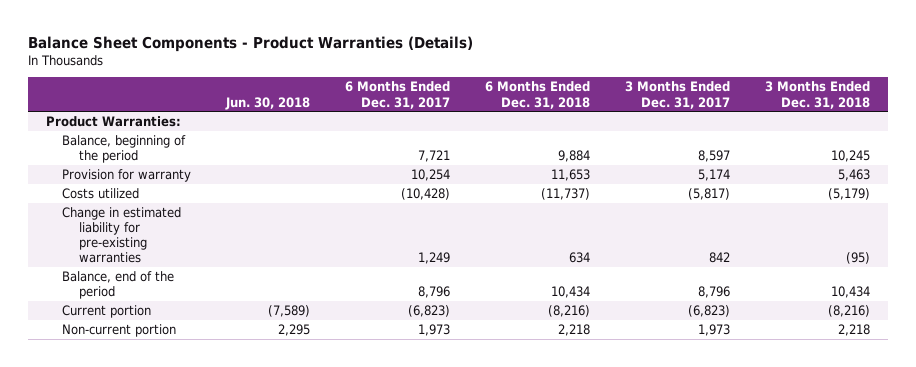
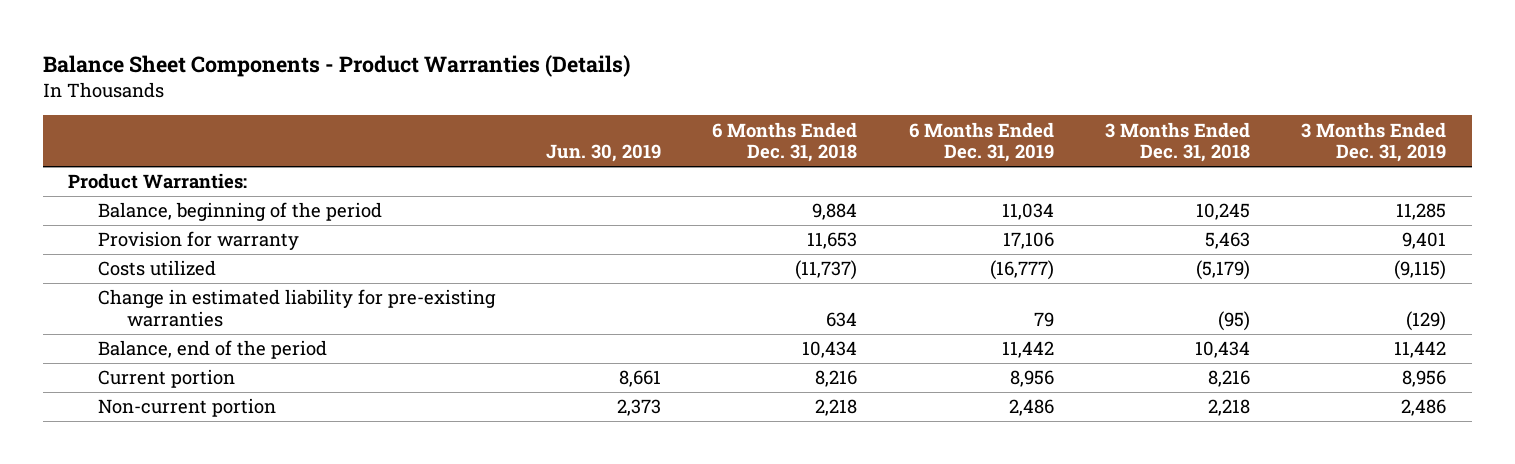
[225,96,311,110] Jun. 30, 2018 -> none
[345,81,451,109] 6 Months Ended Dec. 31, 2017 -> none
[625,81,731,109] 3 Months Ended Dec. 31, 2017 -> none
none -> [545,144,661,163] Jun. 30, 2019
none -> [908,121,1054,163] 6 Months Ended Dec. 31, 2019
none -> [1301,121,1447,163] 3 Months Ended Dec. 31, 2019
[548,304,591,317] (8,216) -> [815,370,858,388] 8,216
[828,304,871,317] (8,216) -> [1207,370,1250,388] 8,216

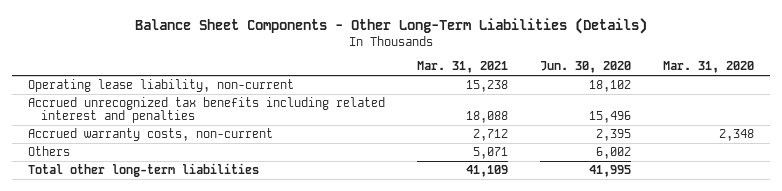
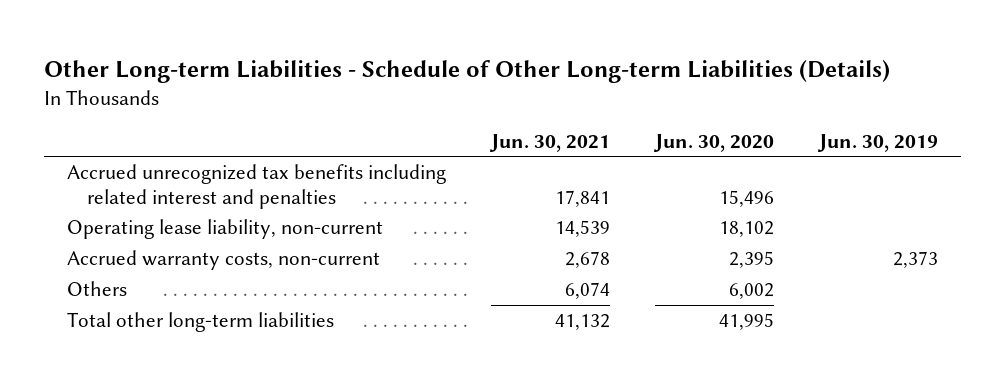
[135,18,648,35] Balance Sheet Components - Other Long-Term Liabilities (Details) -> [44,59,891,83] Other Long-term Liabilities - Schedule of Other Long-term Liabilities (Details)
[417,61,509,74] Mar. 31, 2021 -> none
[663,61,755,74] Mar. 31, 2020 -> none
none -> [489,133,611,152] Jun. 30, 2021
none -> [817,133,939,152] Jun. 30, 2019
[28,79,295,93] Operating lease liability, non-current -> [66,219,383,240] Operating lease liability, non-current

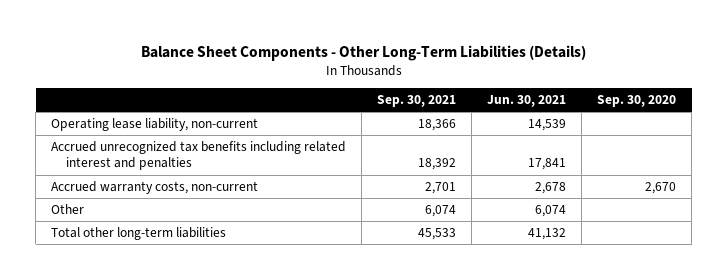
[44,59,891,83] Other Long-term Liabilities - Schedule of Other Long-term Liabilities (Details) -> [140,44,586,61] Balance Sheet Components - Other Long-Term Liabilities (Details)
[653,133,775,152] Jun. 30, 2020 -> none
[817,133,939,152] Jun. 30, 2019 -> none
none -> [377,95,457,108] Sep. 30, 2021
none -> [597,95,677,108] Sep. 30, 2020
[66,164,446,209] Accrued unrecognized tax benefits including related interest and penalties -> [51,141,347,171] Accrued unrecognized tax benefits including related interest and penalties
[66,281,127,297] Others -> [51,204,85,215] Other

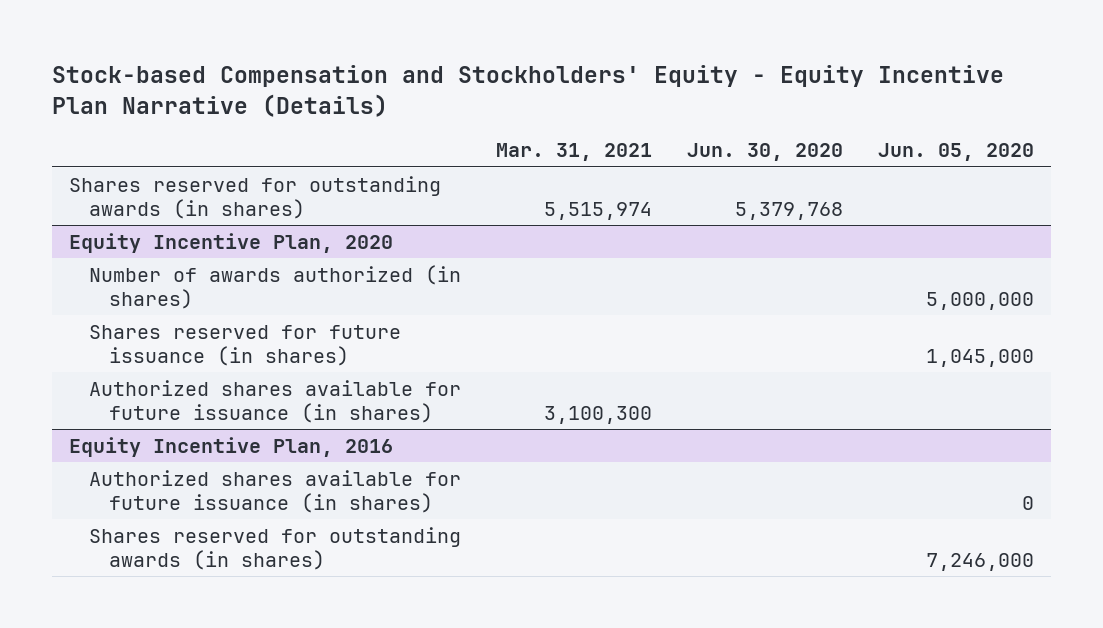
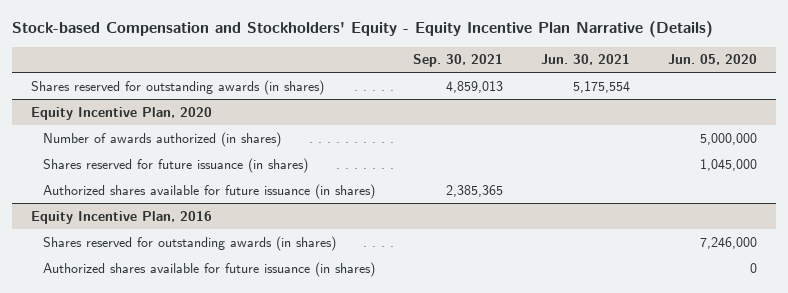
[496,143,653,162] Mar. 31, 2021 -> none
[687,143,844,162] Jun. 30, 2020 -> none
none -> [412,54,503,68] Sep. 30, 2021
none -> [540,54,630,66] Jun. 30, 2021
[89,469,462,514] Authorized shares available for future issuance (in shares) -> [42,261,375,277] Authorized shares available for future issuance (in shares)

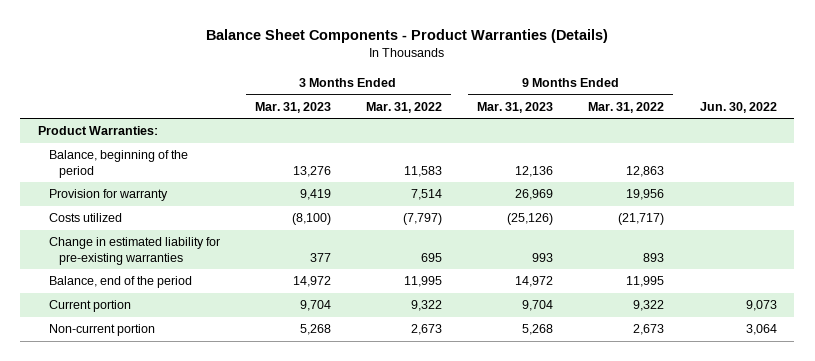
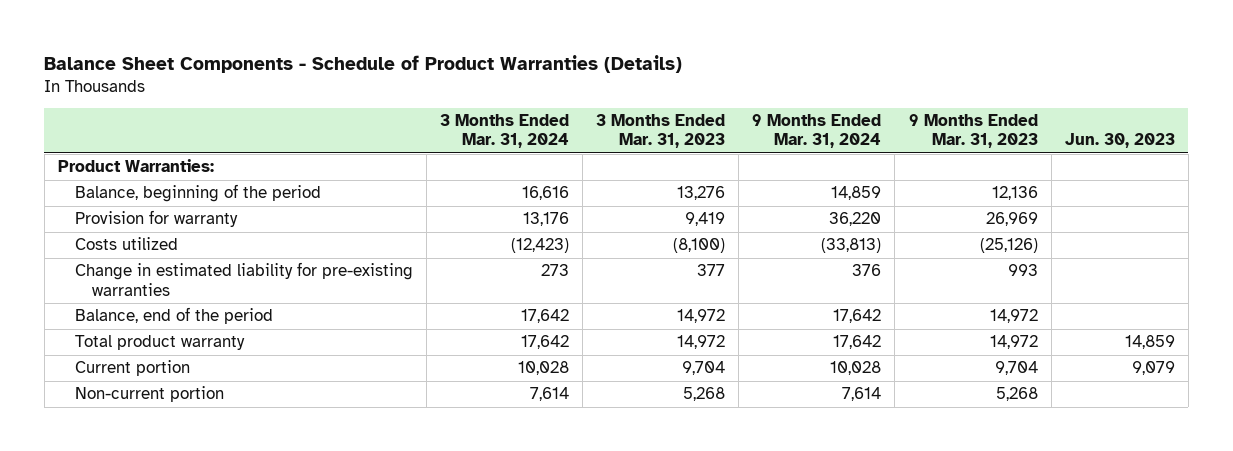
[206,29,609,44] Balance Sheet Components - Product Warranties (Details) -> [44,54,683,73] Balance Sheet Components - Schedule of Product Warranties (Details)
[366,101,443,113] Mar. 31, 2022 -> none
[588,101,665,113] Mar. 31, 2022 -> none
[699,101,777,113] Jun. 30, 2022 -> none
none -> [440,114,570,149] 3 Months Ended Mar. 31, 2024
none -> [752,114,882,149] 9 Months Ended Mar. 31, 2024
none -> [1064,133,1175,149] Jun. 30, 2023
none -> [75,335,246,351] Total product warranty

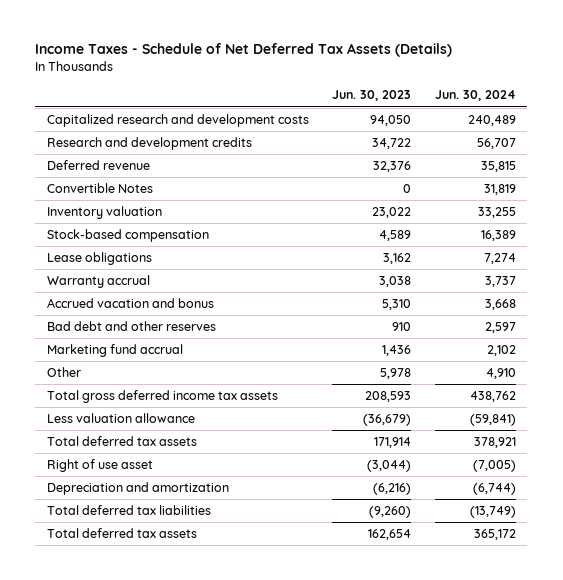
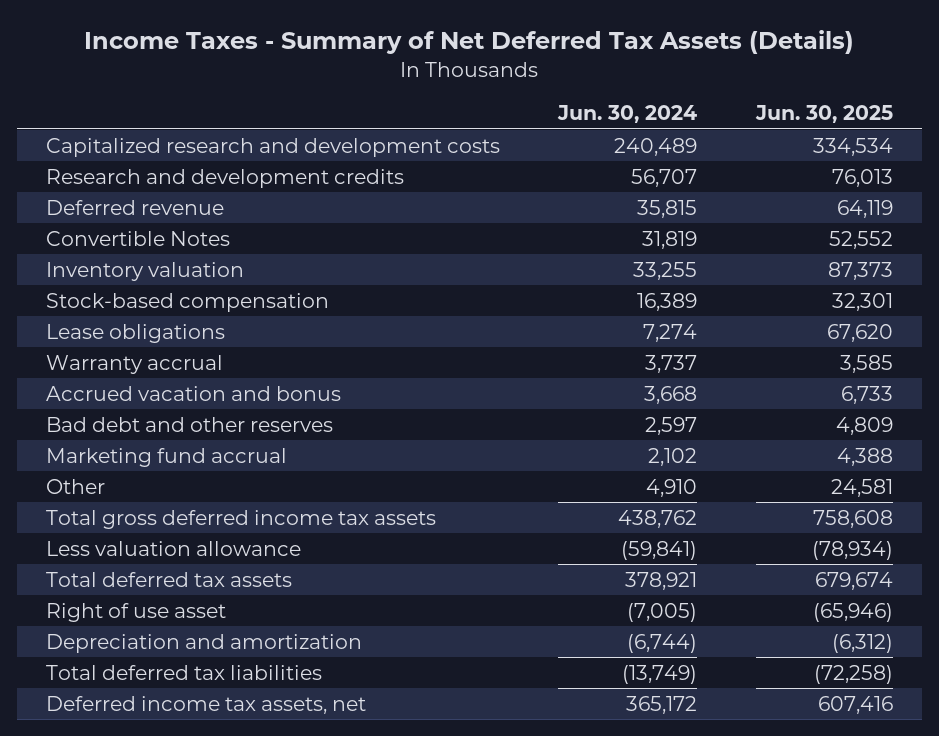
[35,43,453,58] Income Taxes - Schedule of Net Deferred Tax Assets (Details) -> [84,30,855,55] Income Taxes - Summary of Net Deferred Tax Assets (Details)
[332,90,412,102] Jun. 30, 2023 -> none
none -> [754,105,893,124] Jun. 30, 2025
[46,527,197,538] Total deferred tax assets -> [46,695,367,714] Deferred income tax assets, net

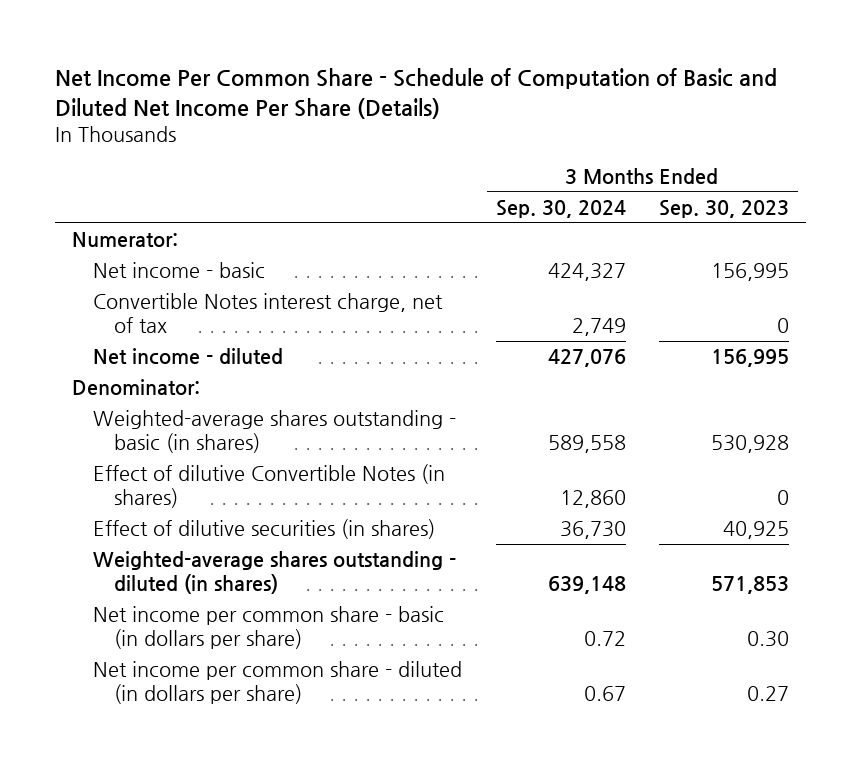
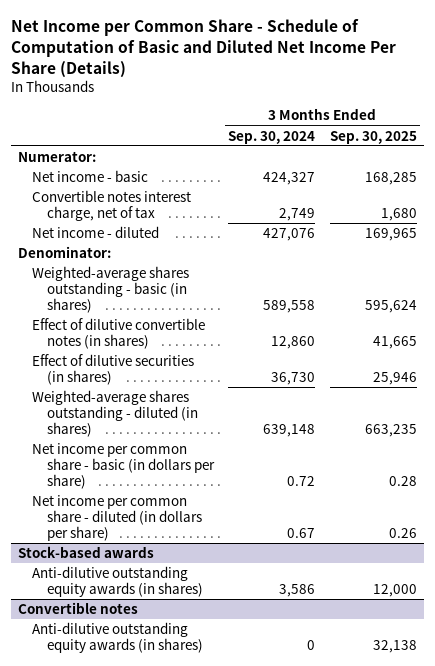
[54,67,777,119] Net Income Per Common Share - Schedule of Computation of Basic and Diluted Net Income Per Share (Details) -> [10,18,396,78] Net Income per Common Share - Schedule of Computation of Basic and Diluted Net Income Per Share (Details)
[659,199,790,218] Sep. 30, 2023 -> none
none -> [329,130,417,144] Sep. 30, 2025
[92,293,443,333] Convertible Notes interest charge, net of tax -> [32,190,192,222] Convertible notes interest charge, net of tax
[92,464,445,508] Effect of dilutive Convertible Notes (in shares) -> [32,318,206,350] Effect of dilutive convertible notes (in shares)
none -> [18,546,155,559] Stock-based awards
none -> [32,566,203,598] Anti-dilutive outstanding equity awards (in shares)
none -> [18,602,139,615] Convertible notes
none -> [32,622,203,654] Anti-dilutive outstanding equity awards (in shares)

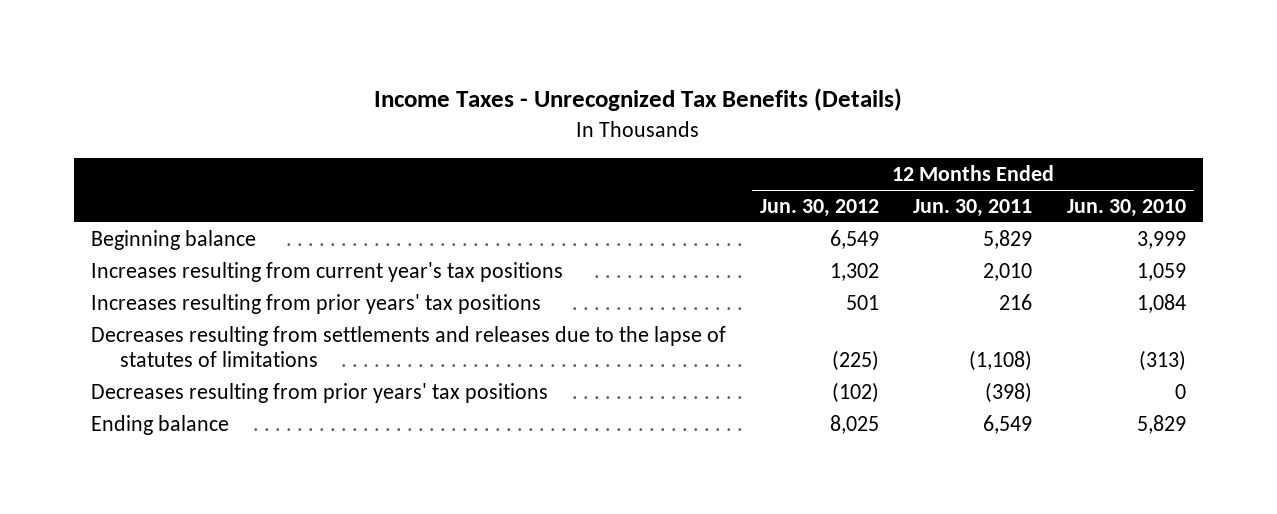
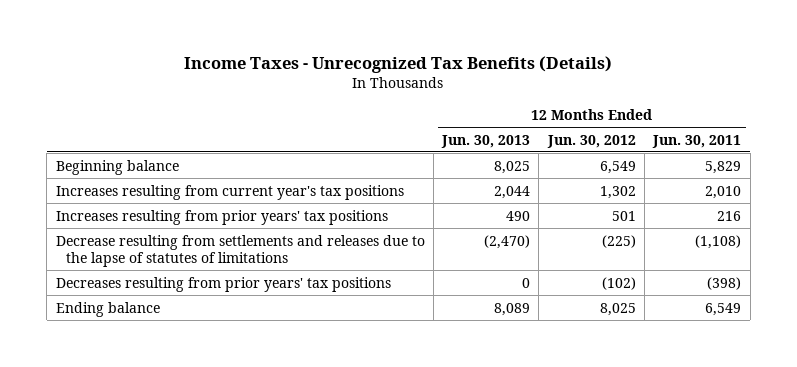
[1066,198,1186,217] Jun. 30, 2010 -> none
none -> [441,134,531,148] Jun. 30, 2013
[90,325,726,368] Decreases resulting from settlements and releases due to the lapse of statutes of limitations -> [55,234,425,267] Decrease resulting from settlements and releases due to the lapse of statutes of limitations

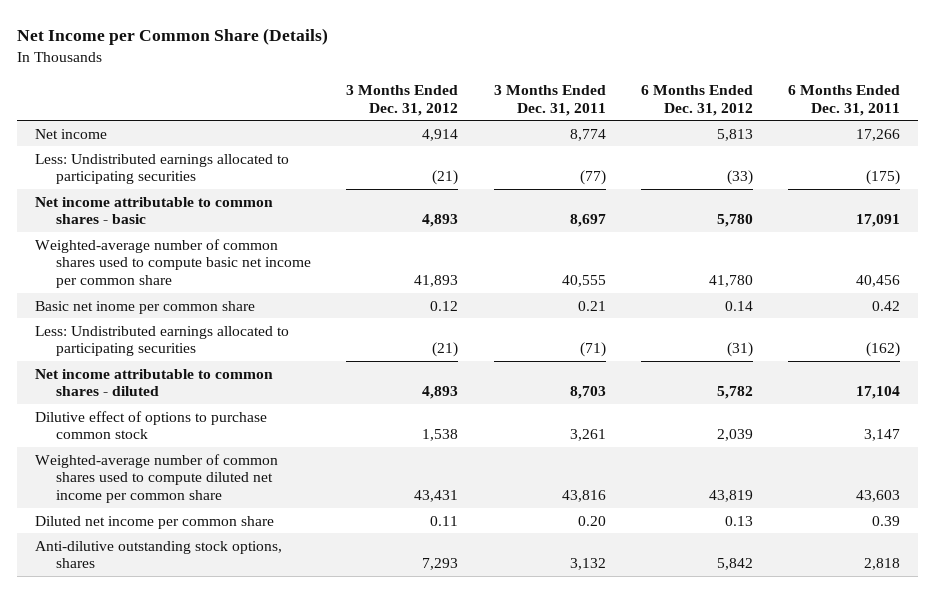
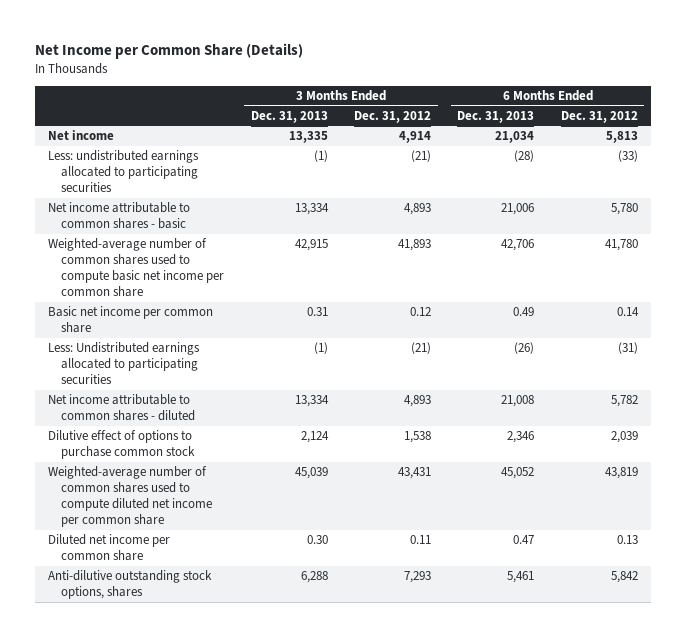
[493,85,606,116] 3 Months Ended Dec. 31, 2011 -> none
[788,85,901,116] 6 Months Ended Dec. 31, 2011 -> none
none -> [250,110,328,123] Dec. 31, 2013
none -> [457,110,535,123] Dec. 31, 2013
[35,153,290,185] Less: Undistributed earnings allocated to participating securities -> [47,150,199,193] Less: undistributed earnings allocated to participating securities
[35,300,256,314] Basic net inome per common share -> [47,306,213,334] Basic net income per common share

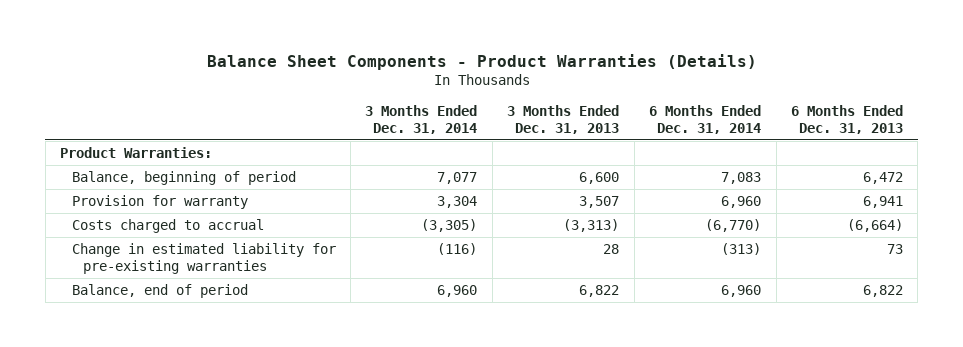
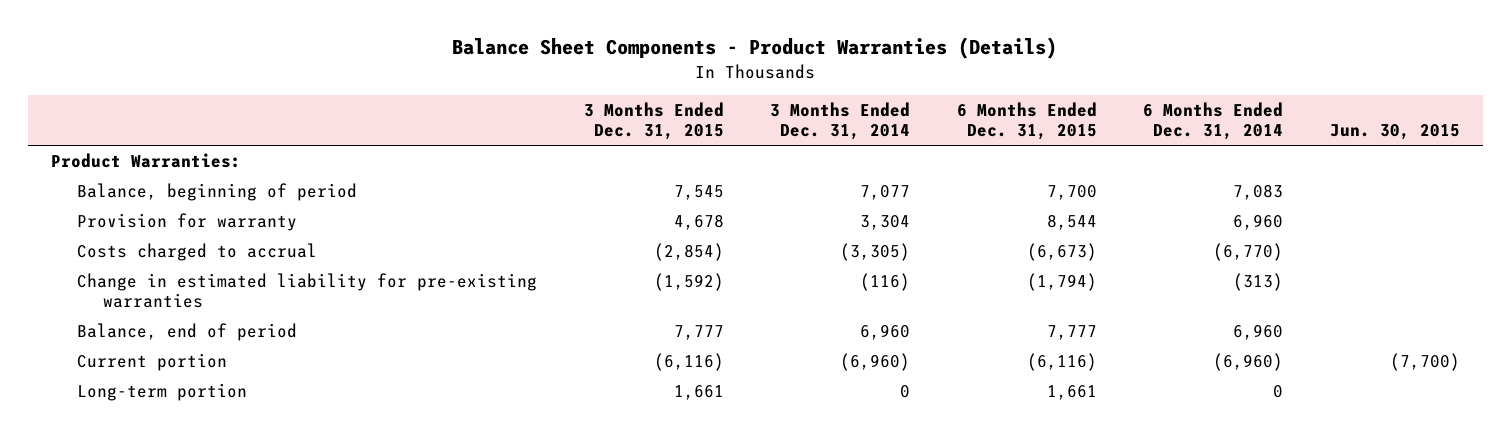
[507,104,620,135] 3 Months Ended Dec. 31, 2013 -> none
[790,104,903,135] 6 Months Ended Dec. 31, 2013 -> none
none -> [583,101,724,141] 3 Months Ended Dec. 31, 2015
none -> [956,101,1097,141] 6 Months Ended Dec. 31, 2015
none -> [1329,124,1460,141] Jun. 30, 2015
none -> [77,353,228,372] Current portion
none -> [77,383,248,402] Long-term portion

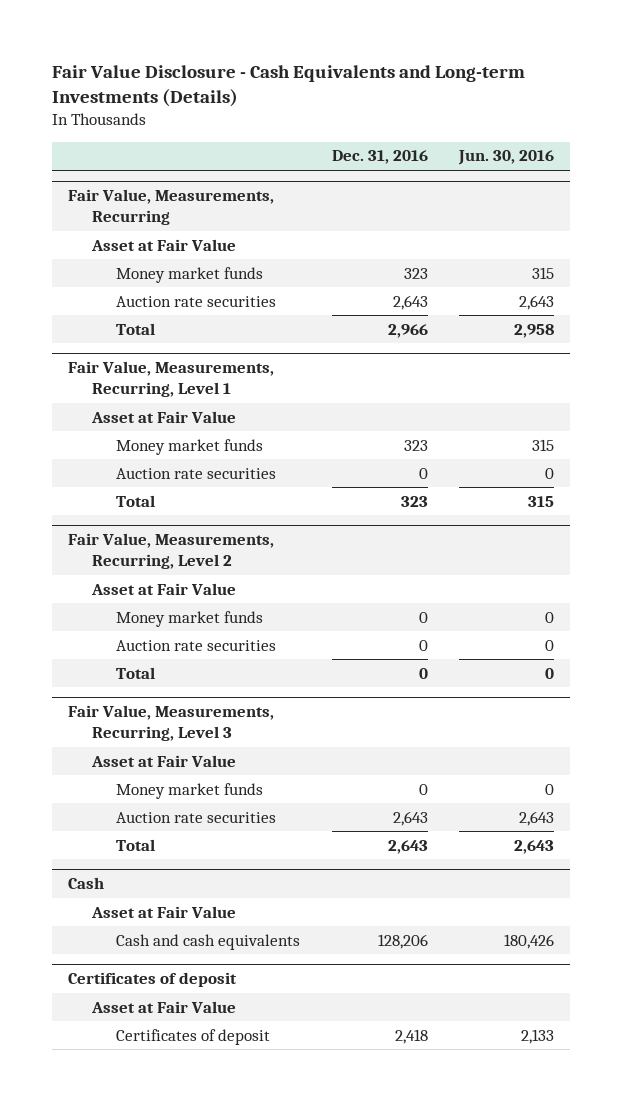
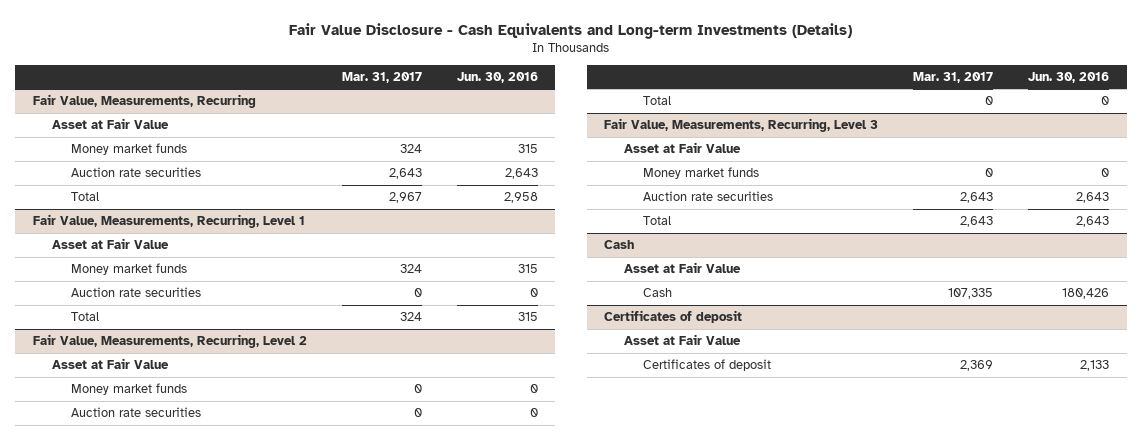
[331,150,428,165] Dec. 31, 2016 -> none
none -> [341,72,422,84] Mar. 31, 2017
[116,933,301,950] Cash and cash equivalents -> [642,288,672,298] Cash

